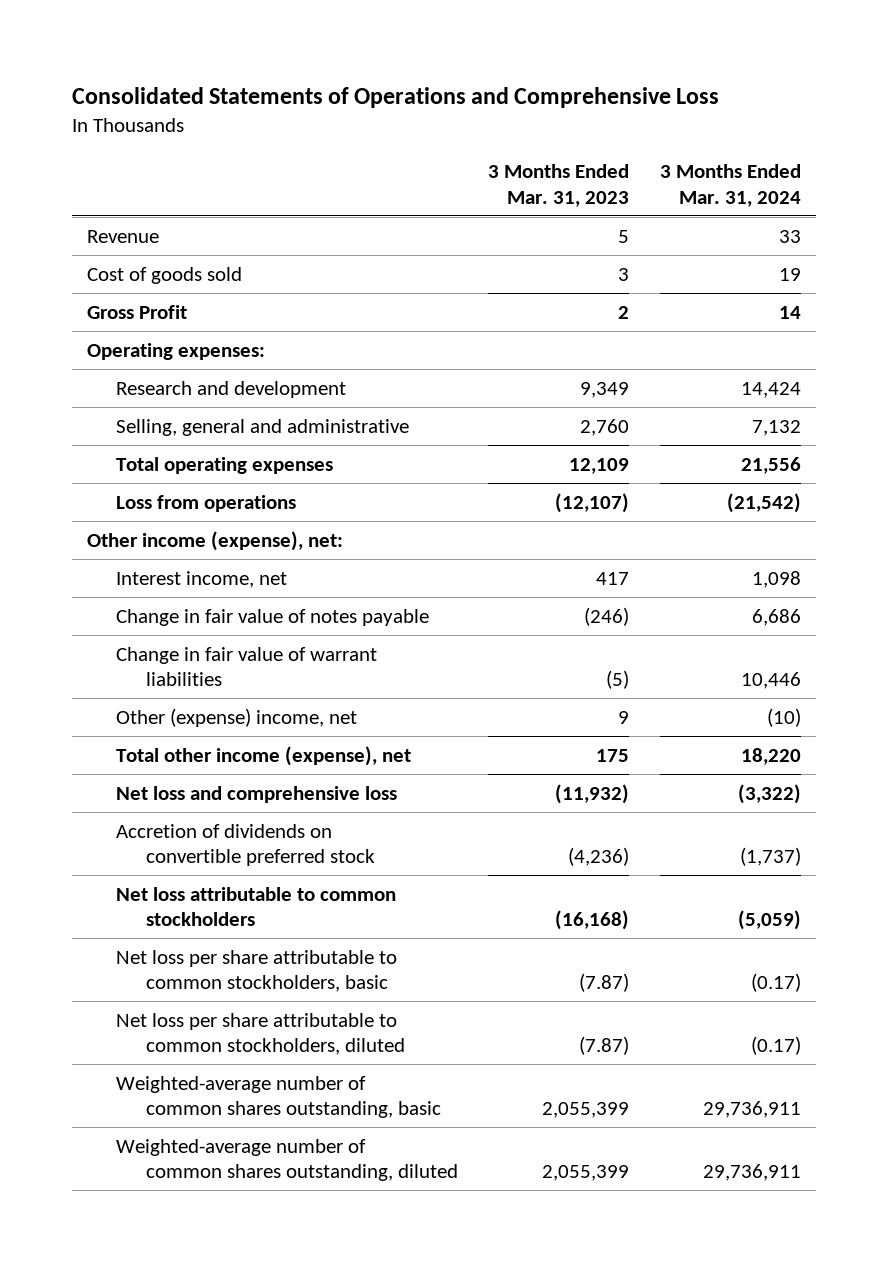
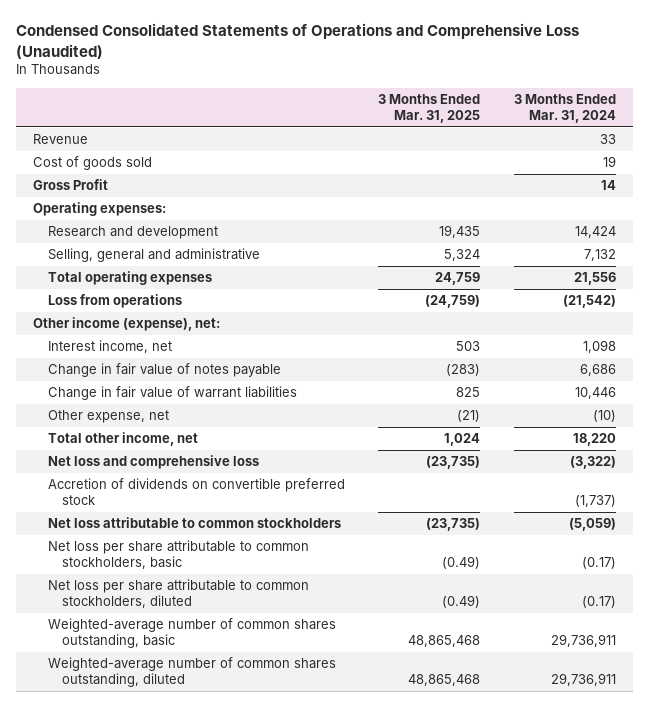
[71,86,719,108] Consolidated Statements of Operations and Comprehensive Loss -> [15,23,579,59] Condensed Consolidated Statements of Operations and Comprehensive Loss (Unaudited)
[488,164,630,207] 3 Months Ended Mar. 31, 2023 -> none
none -> [378,93,481,123] 3 Months Ended Mar. 31, 2025
[116,707,358,727] Other (expense) income, net -> [47,410,169,424] Other expense, net
[116,745,412,766] Total other income (expense), net -> [47,432,198,447] Total other income, net

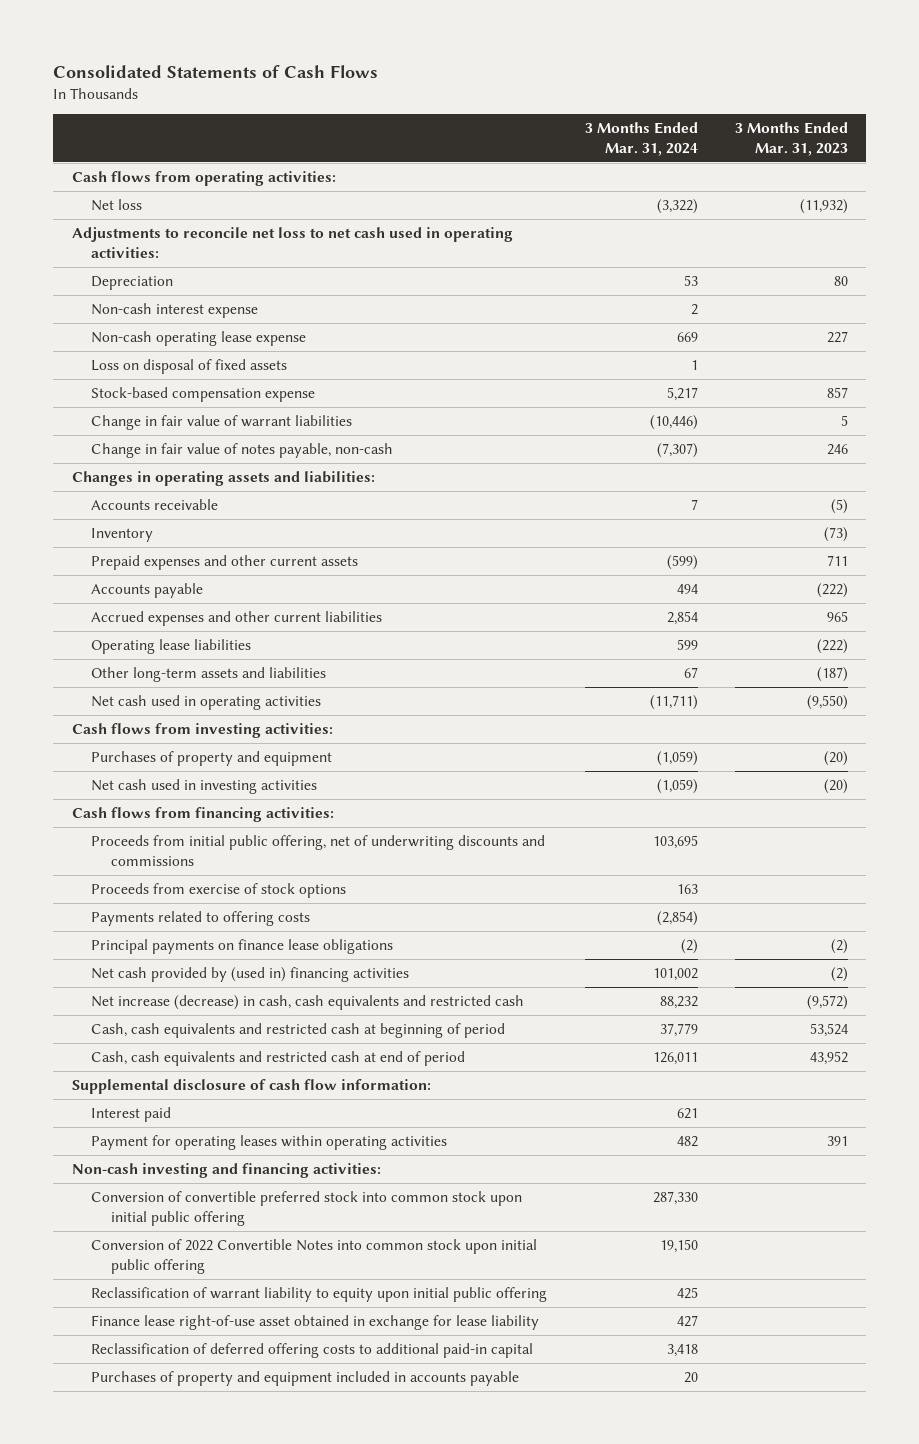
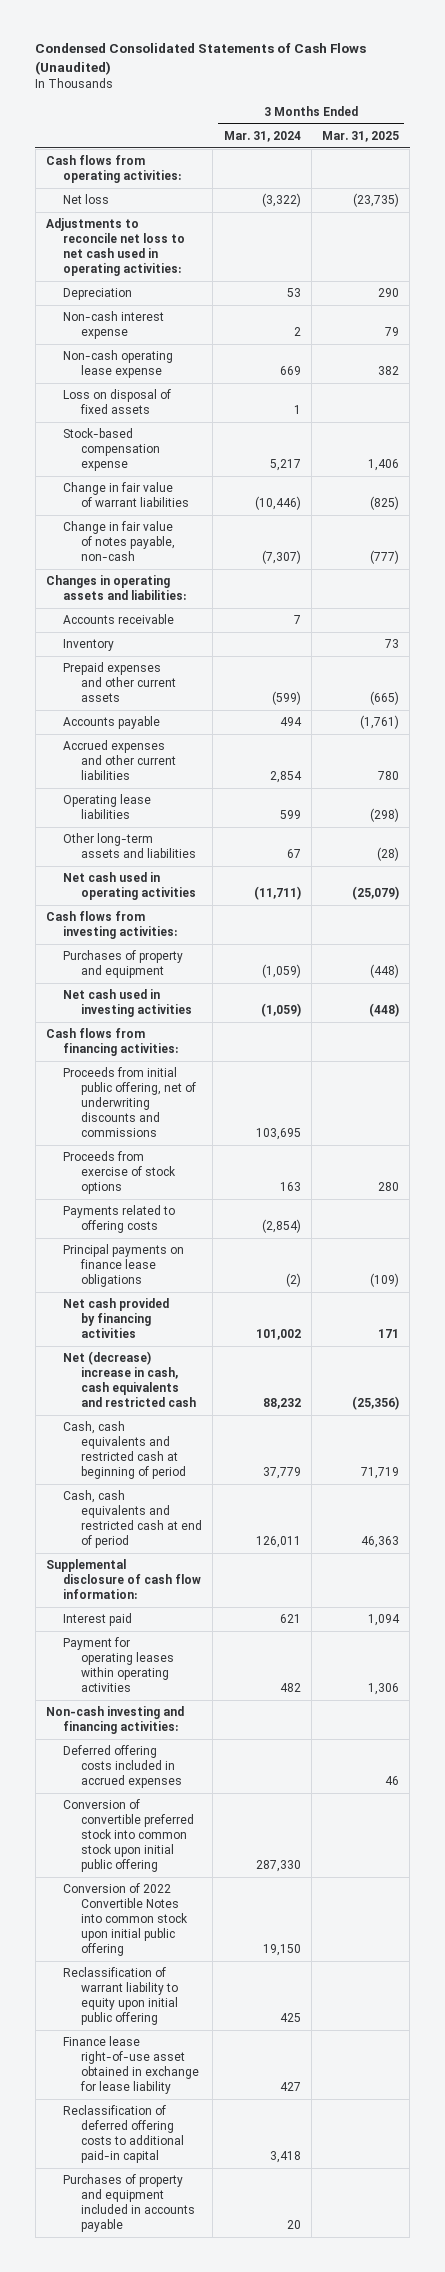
[53,64,379,78] Consolidated Statements of Cash Flows -> [35,43,367,75] Condensed Consolidated Statements of Cash Flows (Unaudited)
[734,122,848,156] 3 Months Ended Mar. 31, 2023 -> none
none -> [322,130,400,142] Mar. 31, 2025
[91,967,410,983] Net cash provided by (used in) financing activities -> [63,1298,170,1339] Net cash provided by financing activities
[91,995,525,1011] Net increase (decrease) in cash, cash equivalents and restricted cash -> [63,1351,197,1407] Net (decrease) increase in cash, cash equivalents and restricted cash
none -> [63,1745,183,1789] Deferred offering costs included in accrued expenses

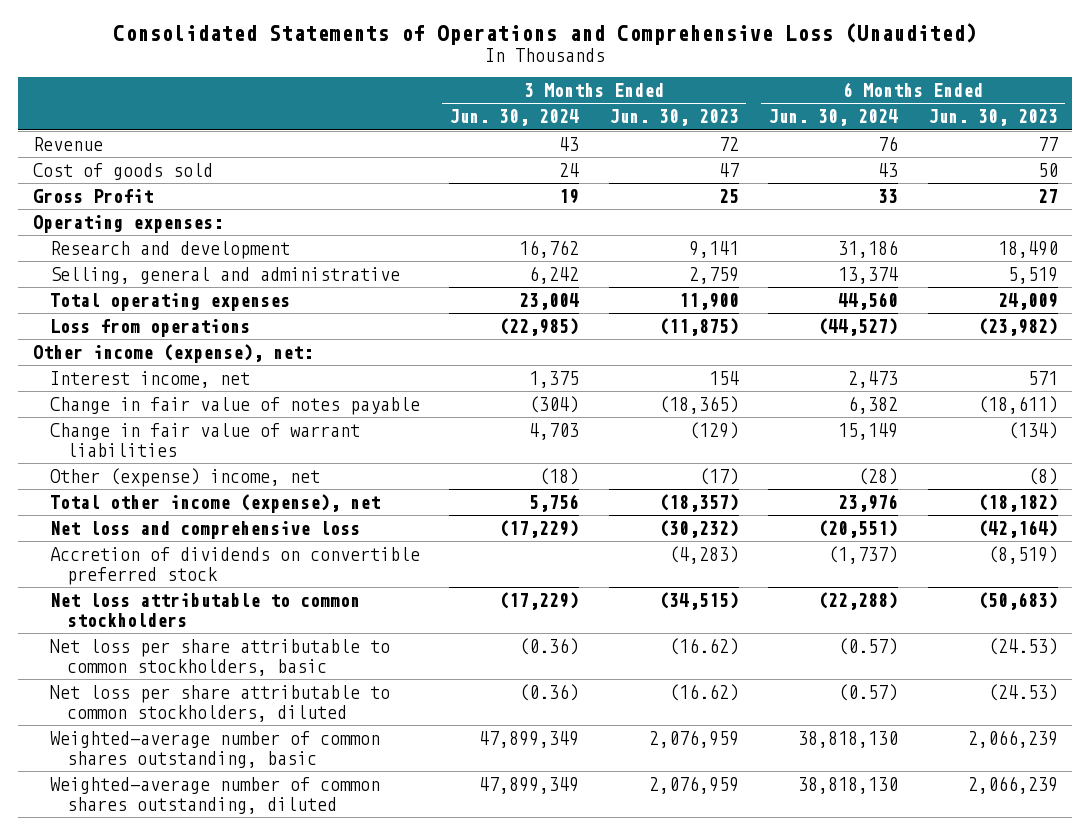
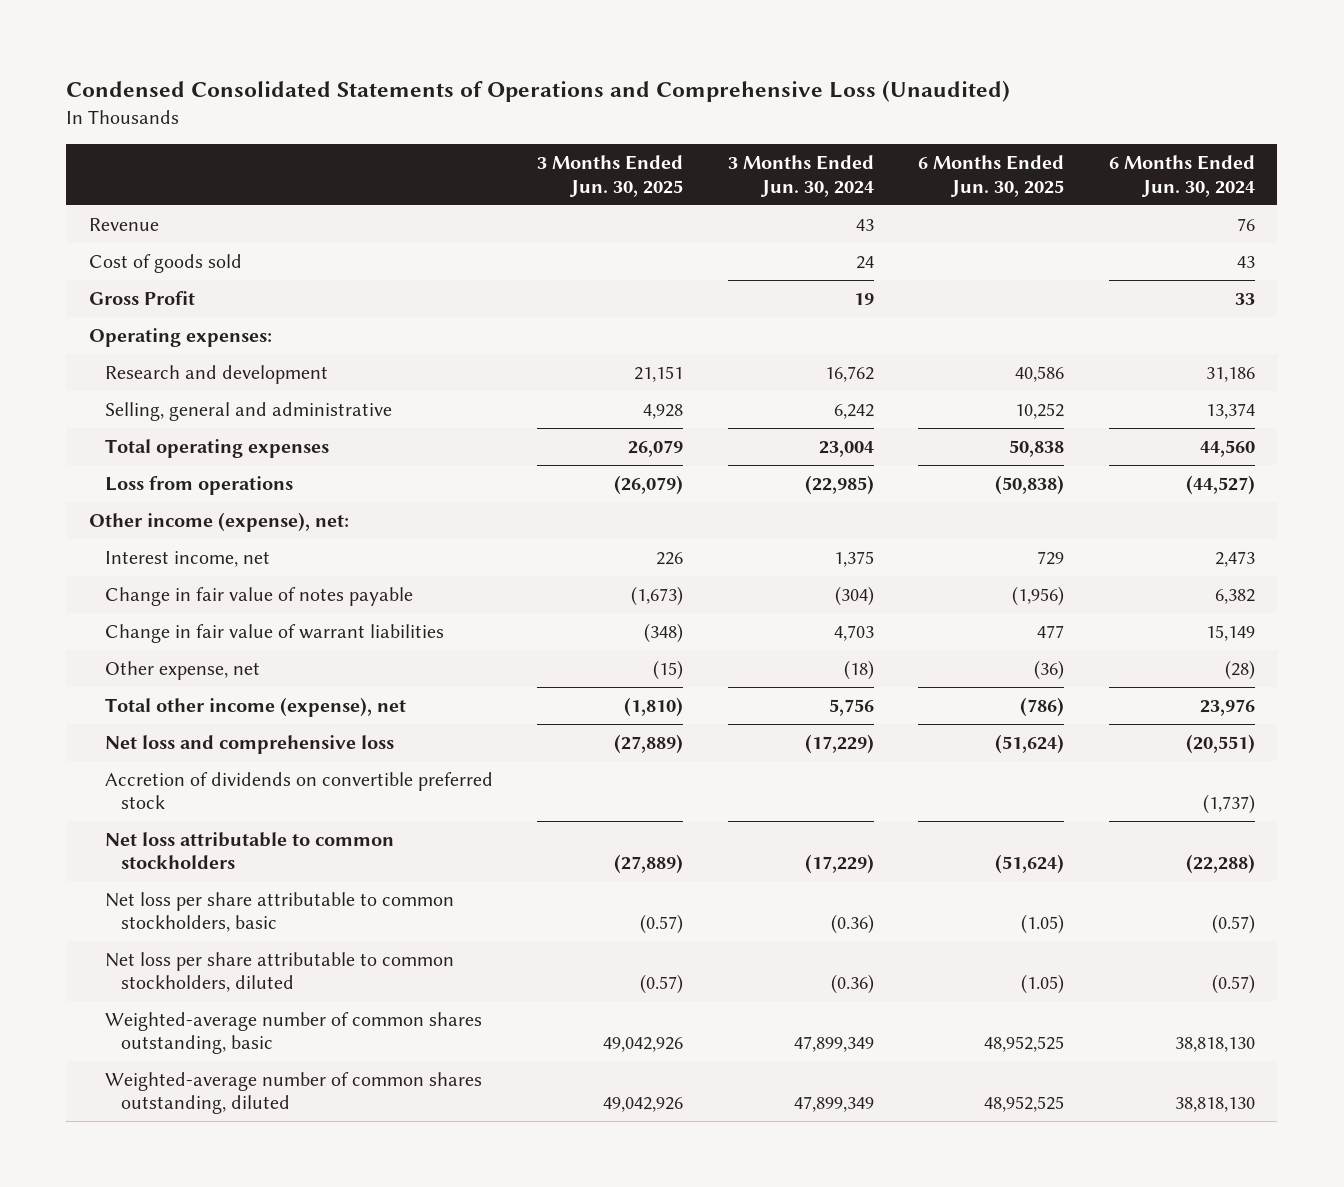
[113,23,978,46] Consolidated Statements of Operations and Comprehensive Loss (Unaudited) -> [66,80,1011,103] Condensed Consolidated Statements of Operations and Comprehensive Loss (Unaudited)
[608,109,739,127] Jun. 30, 2023 -> none
[927,109,1058,127] Jun. 30, 2023 -> none
none -> [537,155,684,197] 3 Months Ended Jun. 30, 2025
none -> [918,155,1065,197] 6 Months Ended Jun. 30, 2025
[49,468,320,488] Other (expense) income, net -> [104,660,260,680] Other expense, net

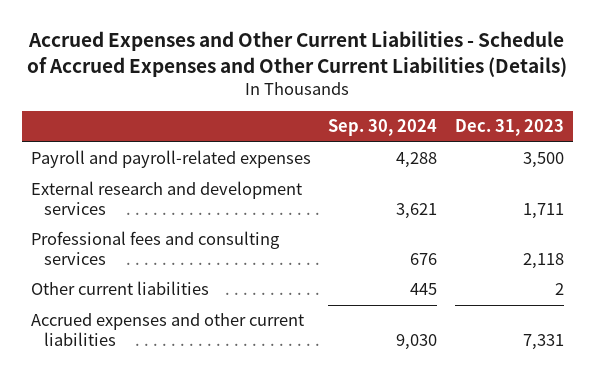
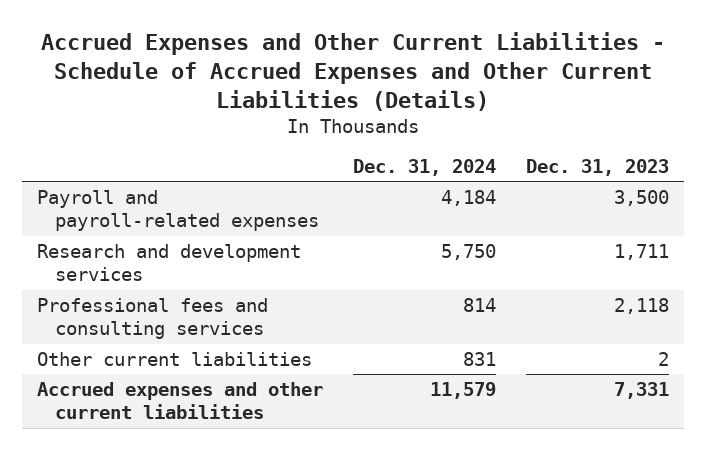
[328,119,438,137] Sep. 30, 2024 -> none
none -> [352,159,496,177] Dec. 31, 2024
[30,181,302,215] External research and development services -> [36,243,301,282] Research and development services

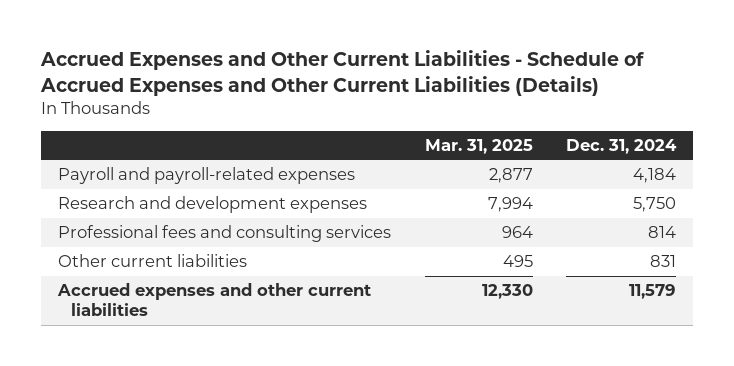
[525,159,669,177] Dec. 31, 2023 -> none
none -> [424,138,533,154] Mar. 31, 2025
[36,243,301,282] Research and development services -> [57,196,367,214] Research and development expenses

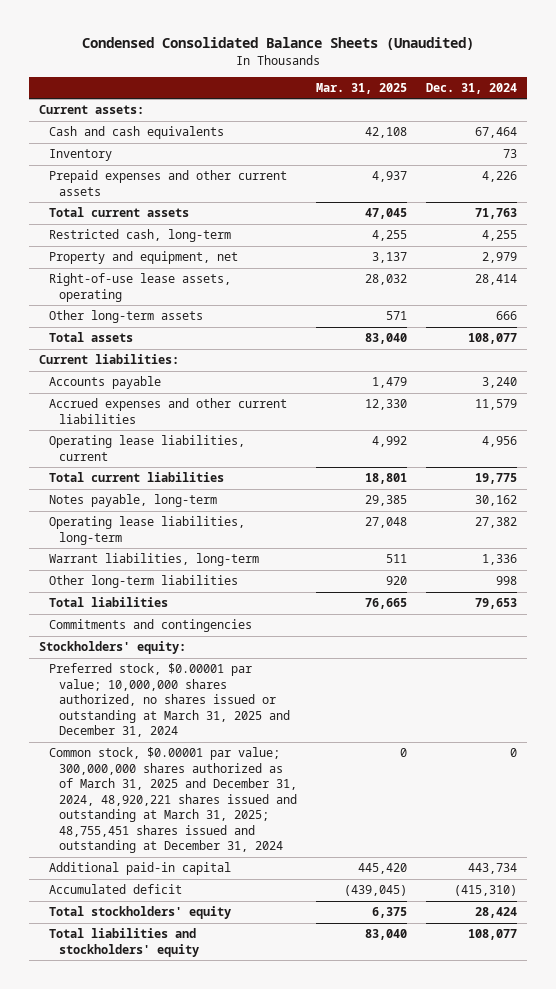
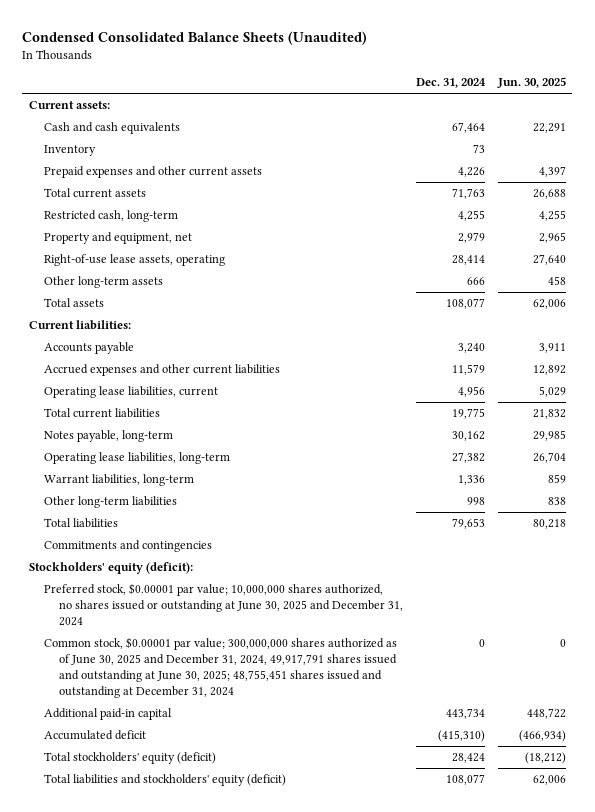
[315,82,407,94] Mar. 31, 2025 -> none
none -> [496,77,566,89] Jun. 30, 2025
[39,641,187,655] Stockholders' equity: -> [28,562,193,575] Stockholders' equity (deficit):
[48,663,290,738] Preferred stock, $0.00001 par value; 10,000,000 shares authorized, no shares issued or outstanding at March 31, 2025 and December 31, 2024 -> [43,583,403,627] Preferred stock, $0.00001 par value; 10,000,000 shares authorized, no shares issued or outstanding at June 30, 2025 and December 31, 2024
[48,747,297,854] Common stock, $0.00001 par value; 300,000,000 shares authorized as of March 31, 2025 and December 31, 2024, 48,920,221 shares issued and outstanding at March 31, 2025; 48,755,451 shares issued and outstanding at December 31, 2024 -> [43,637,397,698] Common stock, $0.00001 par value; 300,000,000 shares authorized as of June 30, 2025 and December 31, 2024, 49,917,791 shares issued and outstanding at June 30, 2025; 48,755,451 shares issued and outstanding at December 31, 2024
[48,906,231,920] Total stockholders' equity -> [43,752,216,765] Total stockholders' equity (deficit)
[48,928,199,957] Total liabilities and stockholders' equity -> [43,774,286,787] Total liabilities and stockholders' equity (deficit)

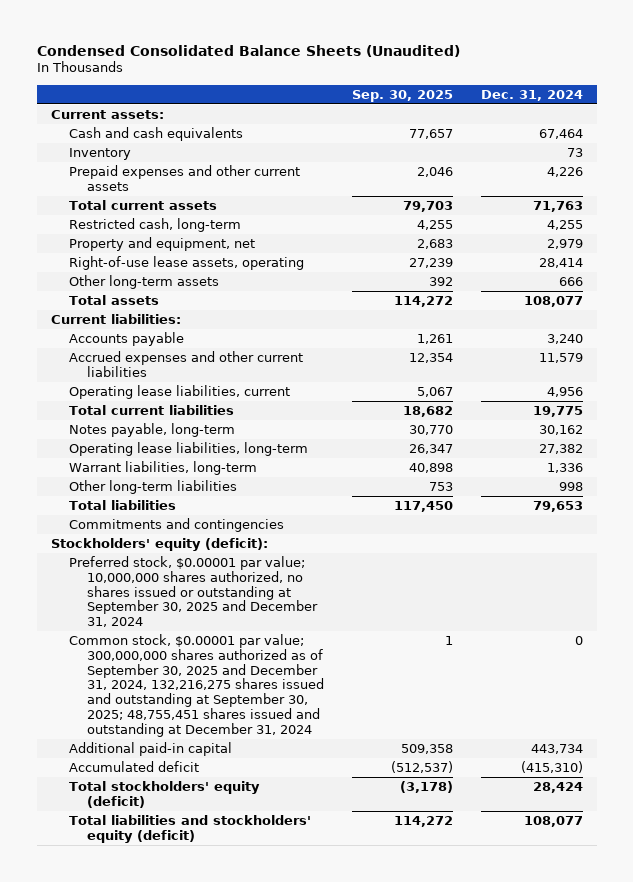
[496,77,566,89] Jun. 30, 2025 -> none
none -> [351,89,453,102] Sep. 30, 2025
[43,583,403,627] Preferred stock, $0.00001 par value; 10,000,000 shares authorized, no shares issued or outstanding at June 30, 2025 and December 31, 2024 -> [68,556,319,628] Preferred stock, $0.00001 par value; 10,000,000 shares authorized, no shares issued or outstanding at September 30, 2025 and December 31, 2024
[43,637,397,698] Common stock, $0.00001 par value; 300,000,000 shares authorized as of June 30, 2025 and December 31, 2024, 49,917,791 shares issued and outstanding at June 30, 2025; 48,755,451 shares issued and outstanding at December 31, 2024 -> [68,634,325,737] Common stock, $0.00001 par value; 300,000,000 shares authorized as of September 30, 2025 and December 31, 2024, 132,216,275 shares issued and outstanding at September 30, 2025; 48,755,451 shares issued and outstanding at December 31, 2024

